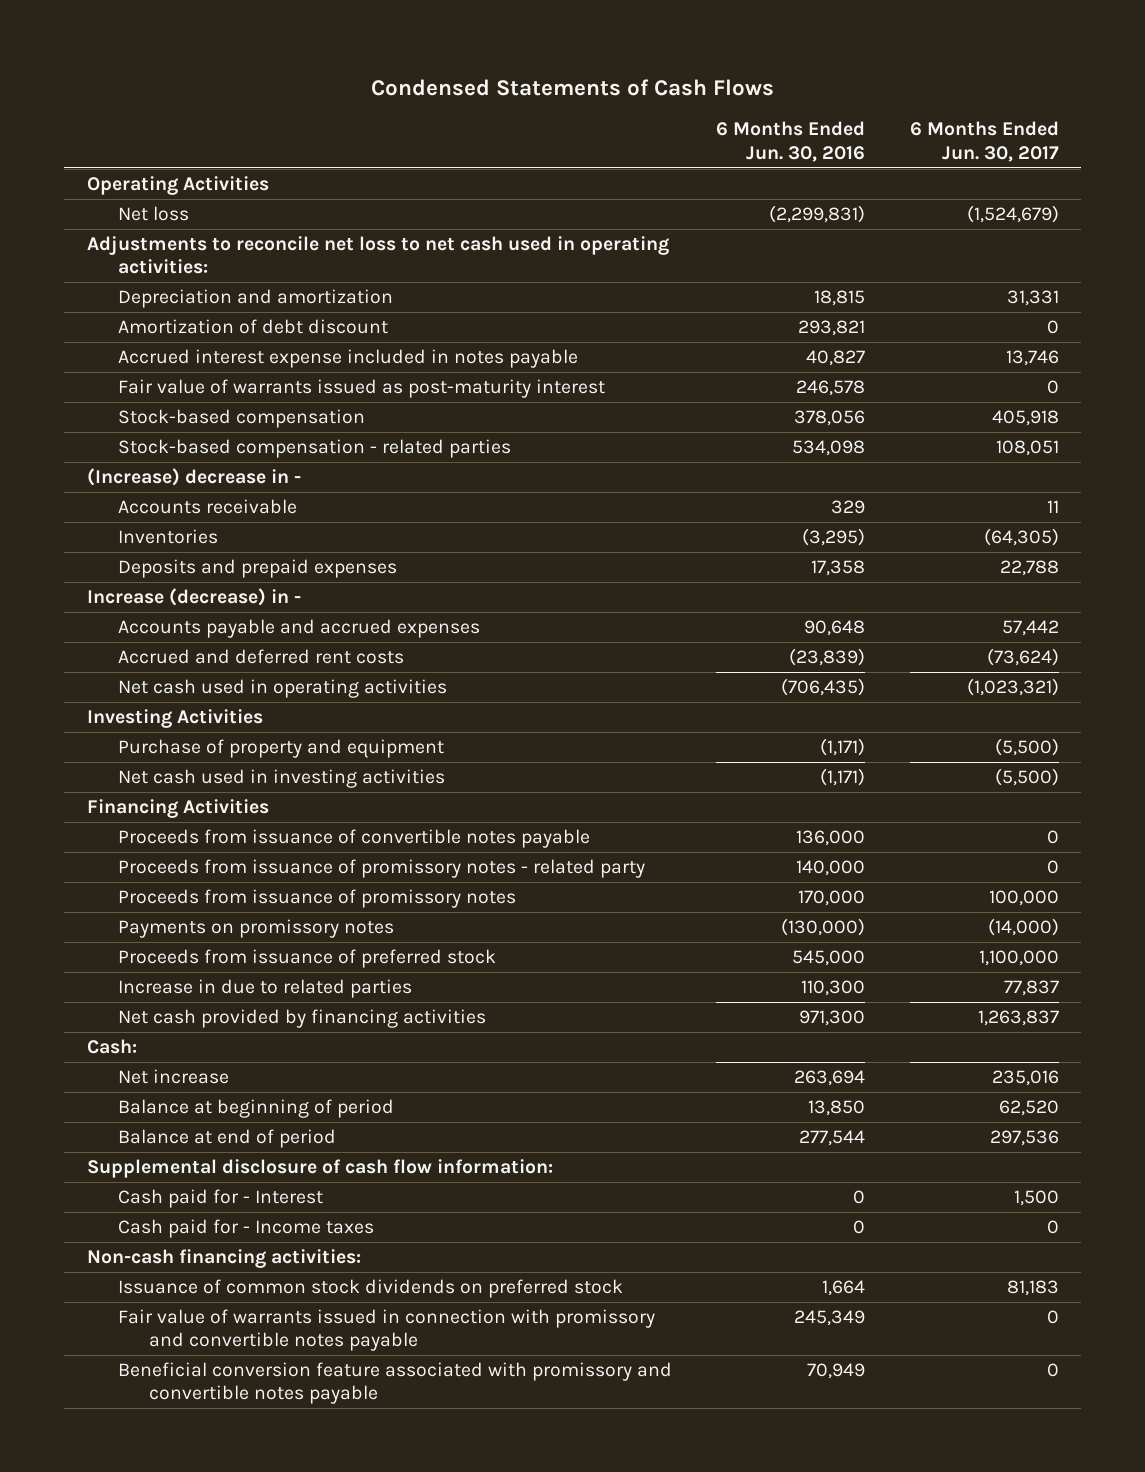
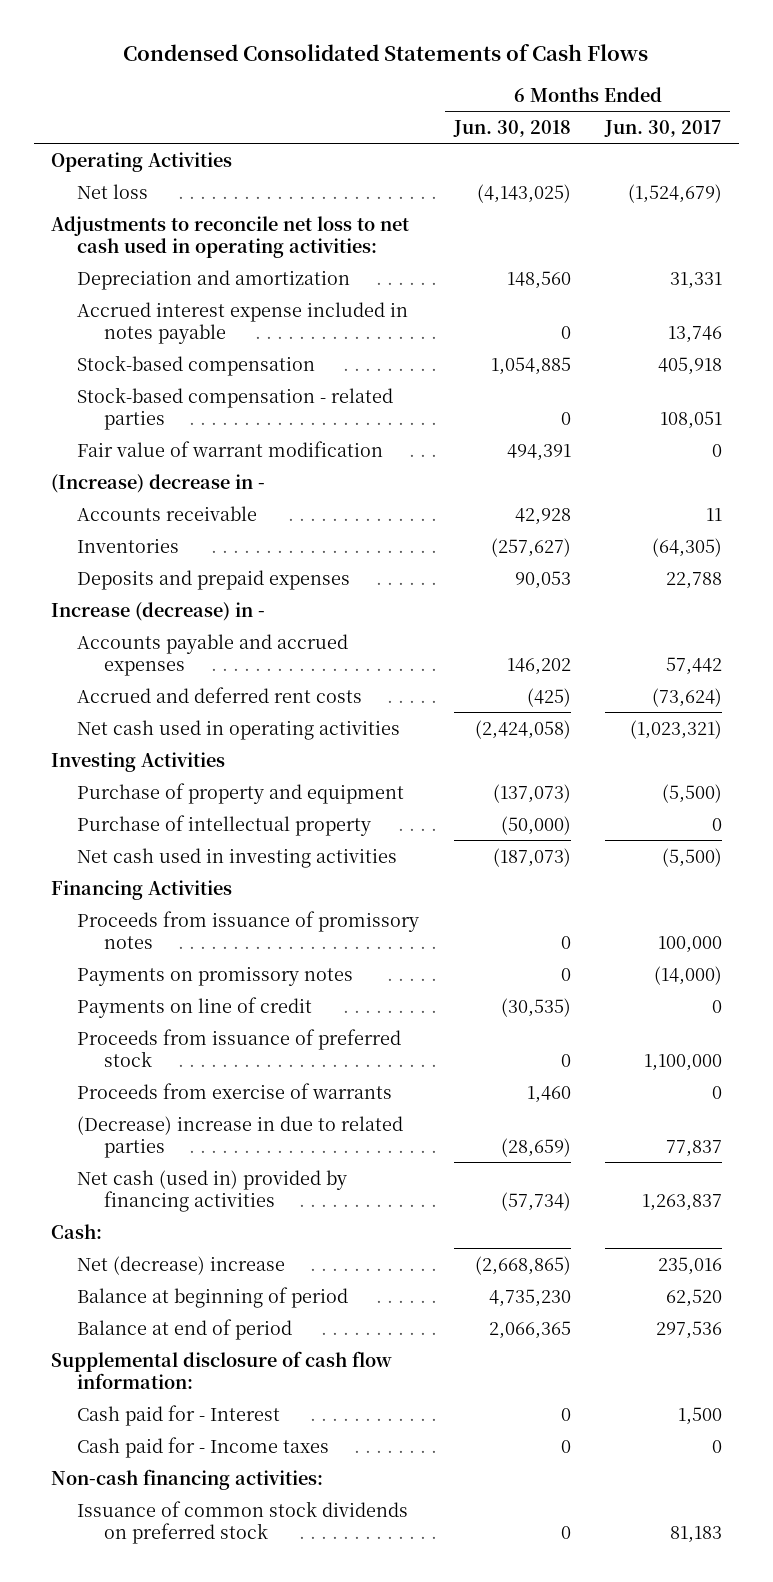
[370,78,774,96] Condensed Statements of Cash Flows -> [123,44,649,62] Condensed Consolidated Statements of Cash Flows
[716,121,866,162] 6 Months Ended Jun. 30, 2016 -> none
none -> [452,120,571,138] Jun. 30, 2018
[117,319,388,335] Amortization of debt discount -> none
[117,379,605,399] Fair value of warrants issued as post-maturity interest -> none
none -> [77,440,384,457] Fair value of warrant modification
none -> [77,814,372,836] Purchase of intellectual property
[117,829,590,849] Proceeds from issuance of convertible notes payable -> none
[117,859,645,879] Proceeds from issuance of promissory notes - related party -> none
none -> [77,996,313,1018] Payments on line of credit
none -> [77,1082,393,1099] Proceeds from exercise of warrants
[117,979,412,999] Increase in due to related parties -> [77,1115,404,1158] (Decrease) increase in due to related parties
[117,1009,486,1029] Net cash provided by financing activities -> [77,1169,348,1212] Net cash (used in) provided by financing activities
[117,1069,229,1085] Net increase -> [77,1255,286,1275] Net (decrease) increase
[117,1309,655,1352] Fair value of warrants issued in connection with promissory and convertible notes payable -> none
[117,1362,672,1405] Beneficial conversion feature associated with promissory and convertible notes payable -> none

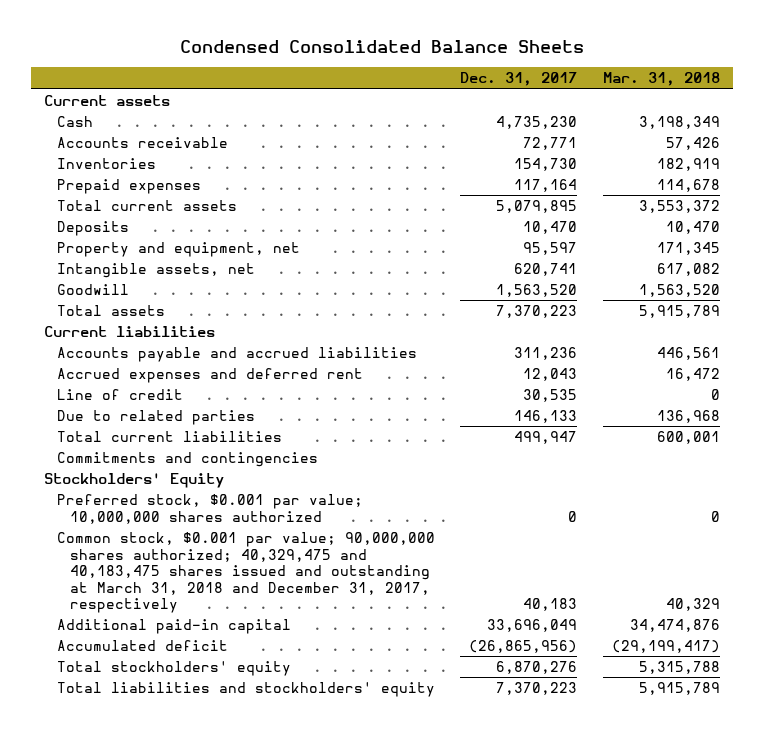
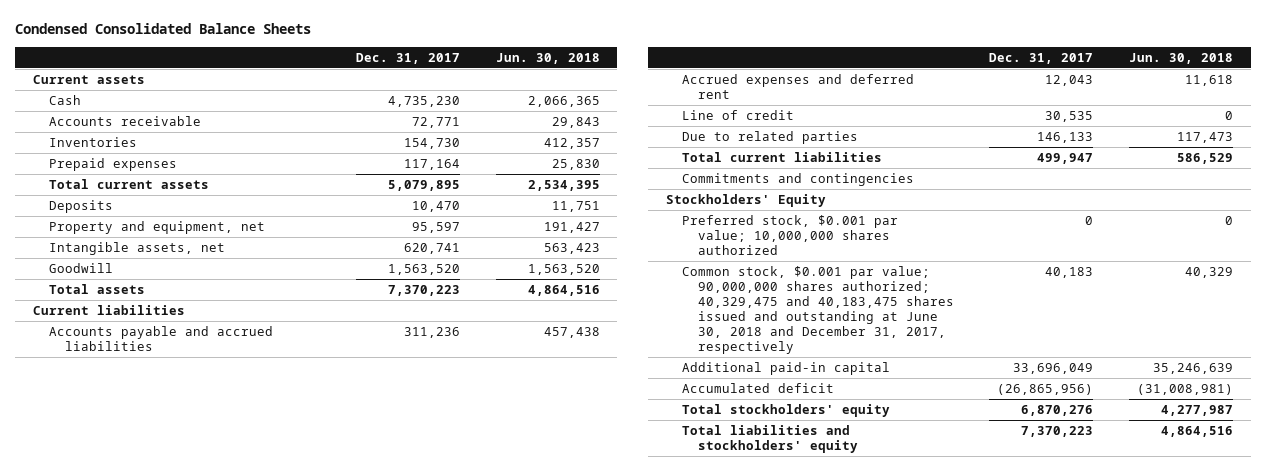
[602,72,720,87] Mar. 31, 2018 -> none
none -> [495,52,600,64] Jun. 30, 2018
[57,532,436,614] Common stock, $0.001 par value; 90,000,000 shares authorized; 40,329,475 and 40,183,475 shares issued and outstanding at March 31, 2018 and December 31, 2017, respectively -> [681,266,954,354] Common stock, $0.001 par value; 90,000,000 shares authorized; 40,329,475 and 40,183,475 shares issued and outstanding at June 30, 2018 and December 31, 2017, respectively

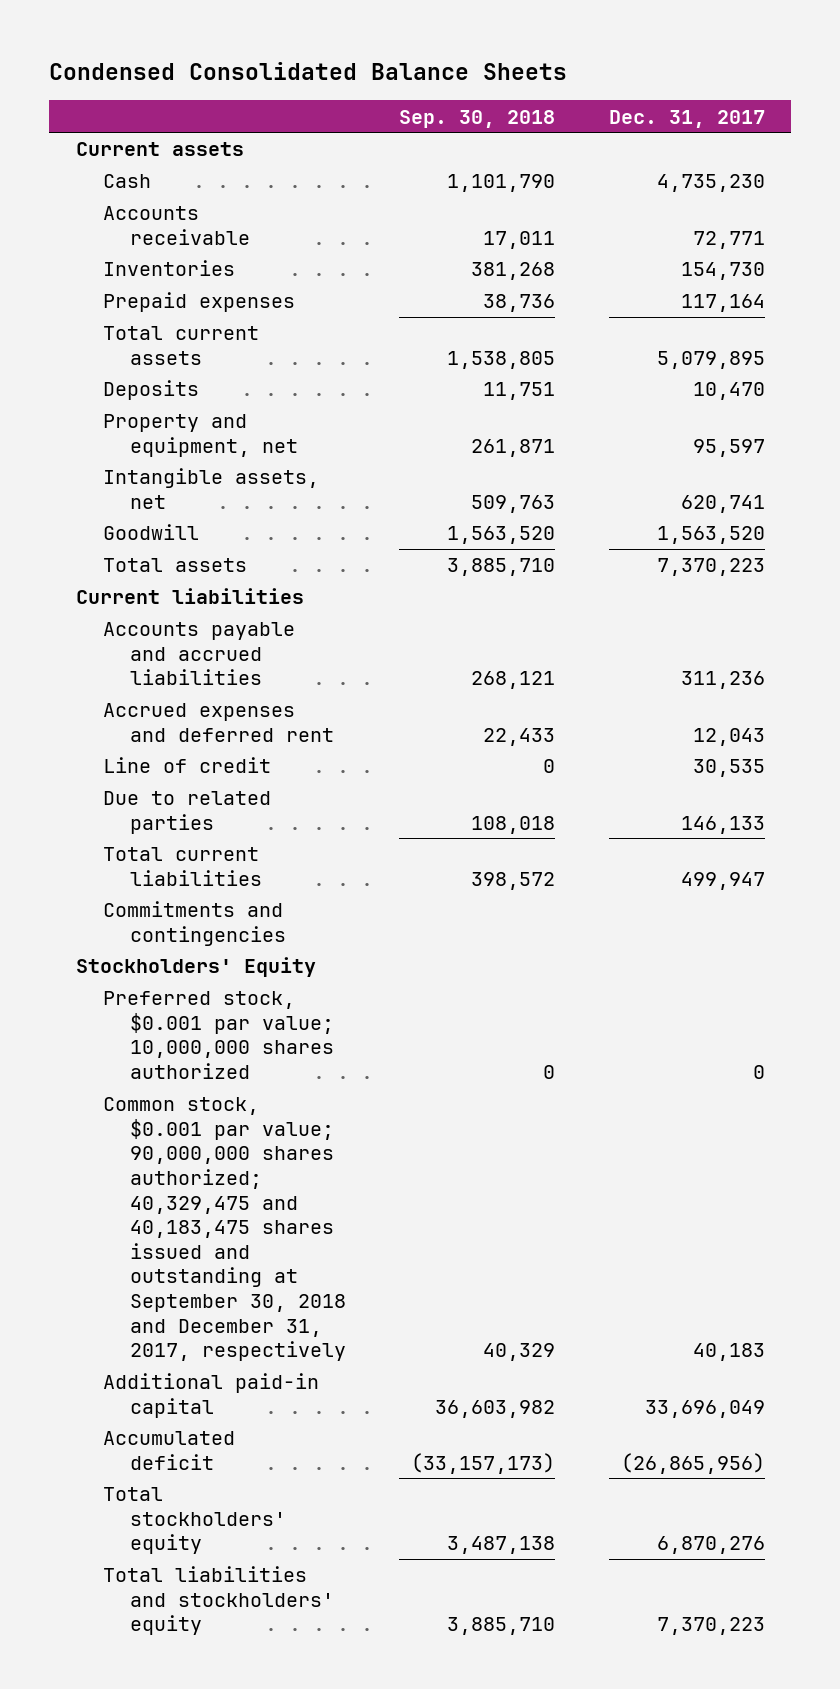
[495,52,600,64] Jun. 30, 2018 -> none
none -> [399,109,556,128] Sep. 30, 2018
[681,266,954,354] Common stock, $0.001 par value; 90,000,000 shares authorized; 40,329,475 and 40,183,475 shares issued and outstanding at June 30, 2018 and December 31, 2017, respectively -> [103,1097,347,1362] Common stock, $0.001 par value; 90,000,000 shares authorized; 40,329,475 and 40,183,475 shares issued and outstanding at September 30, 2018 and December 31, 2017, respectively

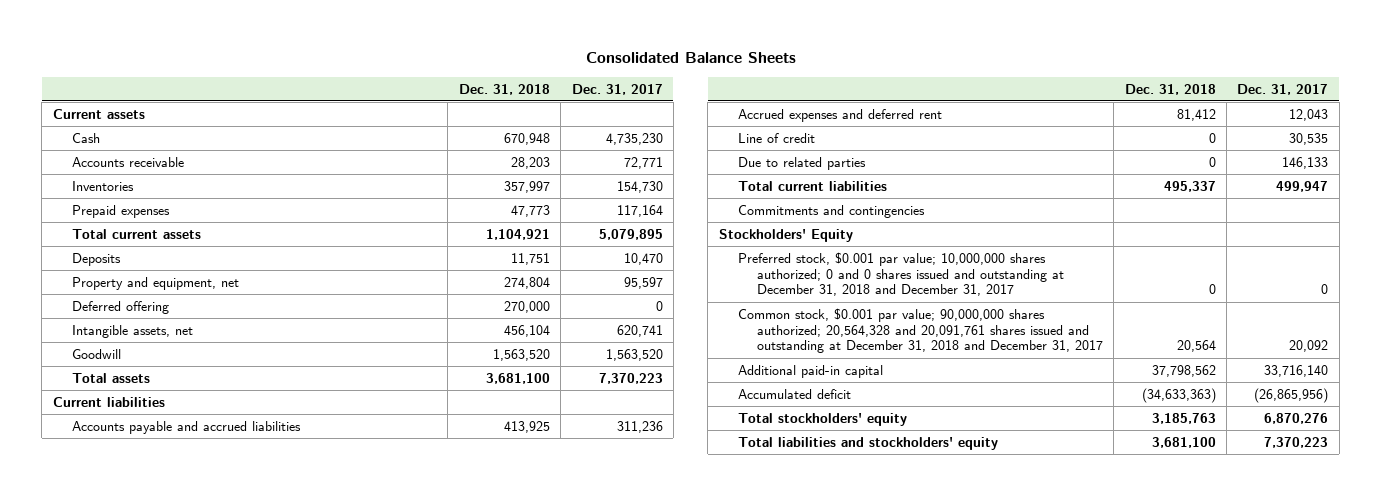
[49,62,568,81] Condensed Consolidated Balance Sheets -> [585,52,796,64] Consolidated Balance Sheets
[399,109,556,128] Sep. 30, 2018 -> none
none -> [458,83,550,95] Dec. 31, 2018
none -> [71,300,169,314] Deferred offering
[103,991,335,1080] Preferred stock, $0.001 par value; 10,000,000 shares authorized -> [737,251,1064,297] Preferred stock, $0.001 par value; 10,000,000 shares authorized; 0 and 0 shares issued and outstanding at December 31, 2018 and December 31, 2017
[103,1097,347,1362] Common stock, $0.001 par value; 90,000,000 shares authorized; 40,329,475 and 40,183,475 shares issued and outstanding at September 30, 2018 and December 31, 2017, respectively -> [737,307,1103,354] Common stock, $0.001 par value; 90,000,000 shares authorized; 20,564,328 and 20,091,761 shares issued and outstanding at December 31, 2018 and December 31, 2017
[692,1343,765,1362] 40,183 -> [1289,340,1329,353] 20,092
[644,1399,765,1418] 33,696,049 -> [1264,364,1329,377] 33,716,140

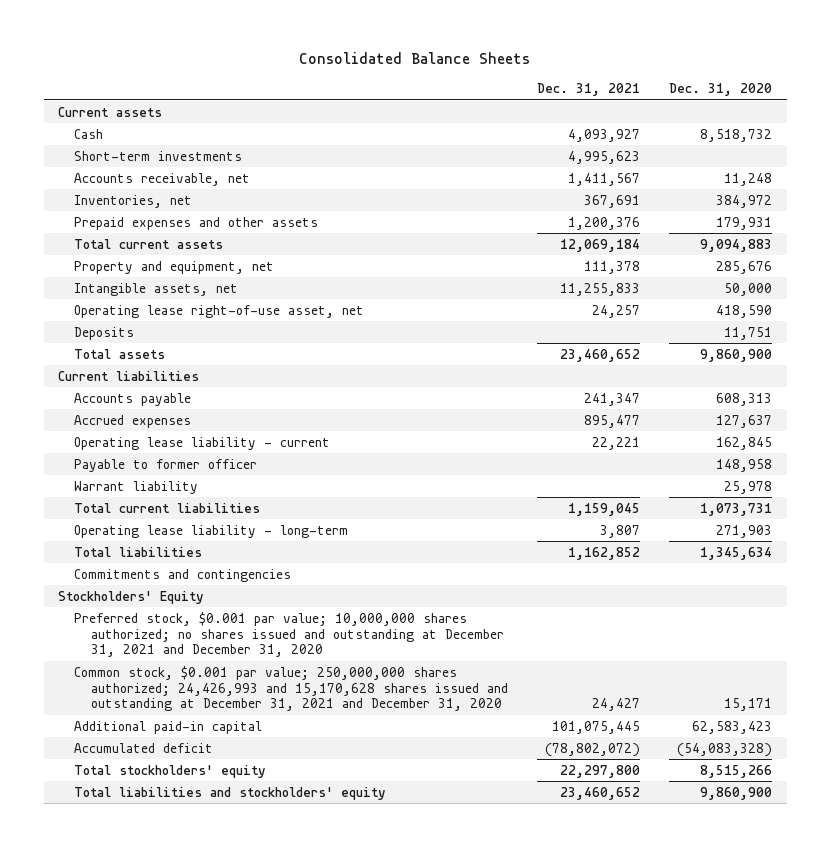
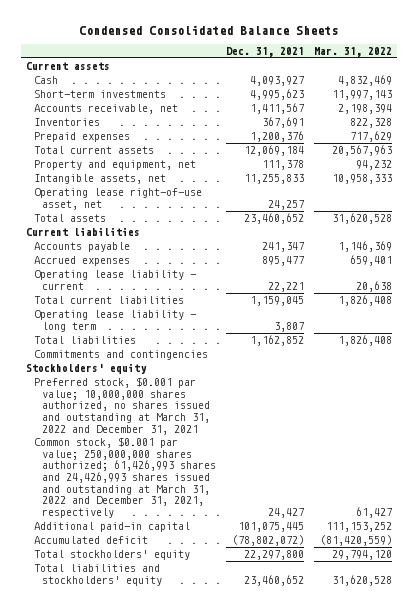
[299,52,531,65] Consolidated Balance Sheets -> [79,24,339,35] Condensed Consolidated Balance Sheets
[669,83,773,97] Dec. 31, 2020 -> none
none -> [314,47,393,58] Mar. 31, 2022
[74,194,193,208] Inventories, net -> [33,118,100,127] Inventories
[74,216,319,230] Prepaid expenses and other assets -> [33,132,130,143] Prepaid expenses
[74,326,135,340] Deposits -> none
[74,458,258,472] Payable to former officer -> none
[74,480,199,494] Warrant liability -> none
[74,524,349,538] Operating lease liability - long-term -> [33,310,196,332] Operating lease liability - long term
[58,590,205,604] Stockholders' Equity -> [25,363,147,375] Stockholders' equity
[74,611,504,658] Preferred stock, $0.001 par value; 10,000,000 shares authorized; no shares issued and outstanding at December 31, 2021 and December 31, 2020 -> [33,377,210,435] Preferred stock, $0.001 par value; 10,000,000 shares authorized, no shares issued and outstanding at March 31, 2022 and December 31, 2021
[74,665,508,712] Common stock, $0.001 par value; 250,000,000 shares authorized; 24,426,993 and 15,170,628 shares issued and outstanding at December 31, 2021 and December 31, 2020 -> [33,437,216,518] Common stock, $0.001 par value; 250,000,000 shares authorized; 61,426,993 shares and 24,426,993 shares issued and outstanding at March 31, 2022 and December 31, 2021, respectively

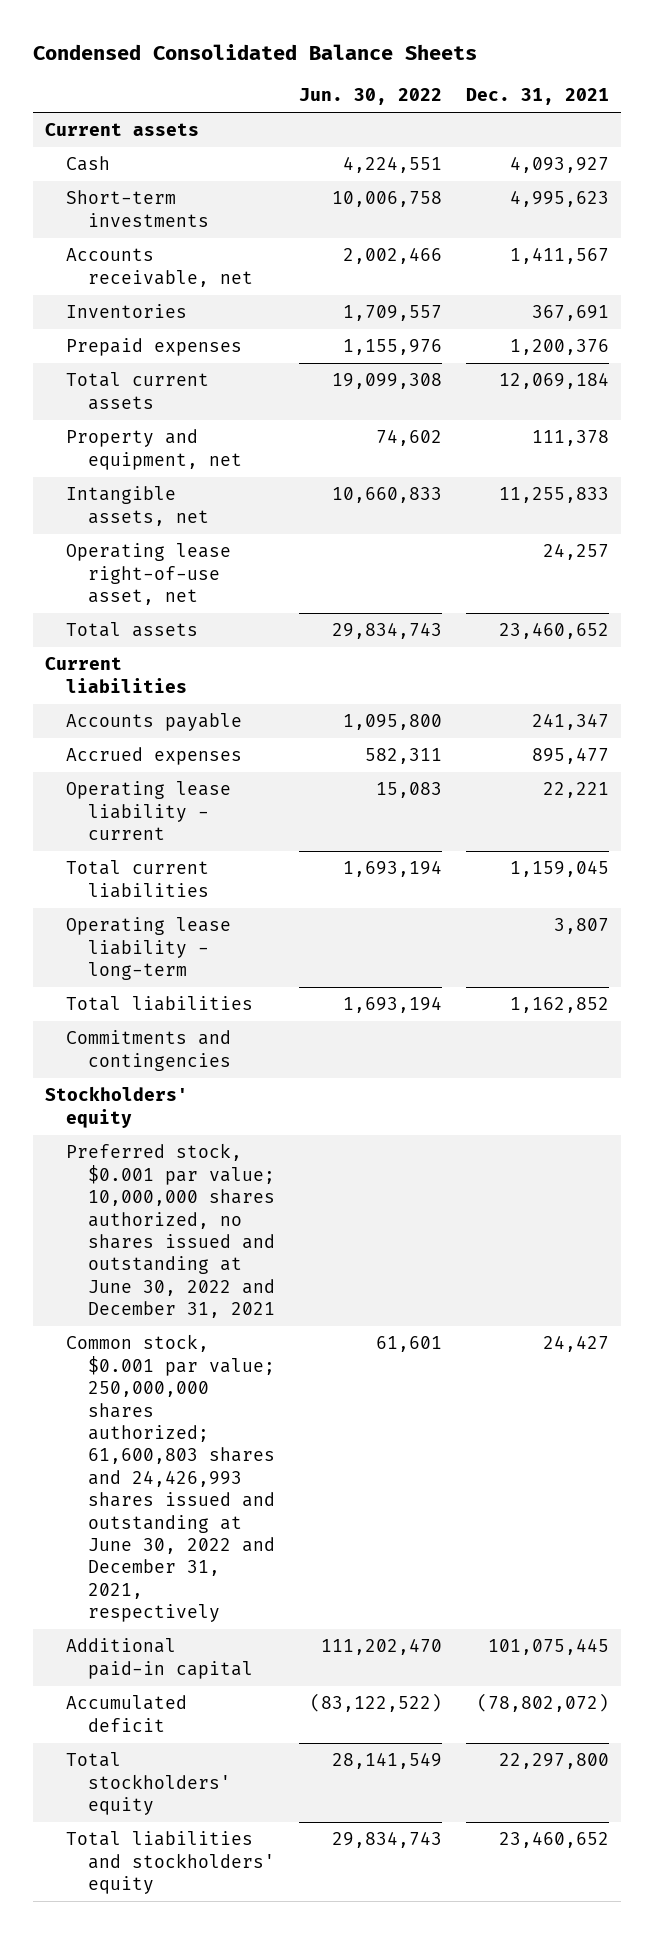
[314,47,393,58] Mar. 31, 2022 -> none
none -> [298,88,442,106] Jun. 30, 2022
[33,310,196,332] Operating lease liability - long term -> [66,917,232,981] Operating lease liability - long-term
[33,377,210,435] Preferred stock, $0.001 par value; 10,000,000 shares authorized, no shares issued and outstanding at March 31, 2022 and December 31, 2021 -> [66,1143,275,1319] Preferred stock, $0.001 par value; 10,000,000 shares authorized, no shares issued and outstanding at June 30, 2022 and December 31, 2021
[33,437,216,518] Common stock, $0.001 par value; 250,000,000 shares authorized; 61,426,993 shares and 24,426,993 shares issued and outstanding at March 31, 2022 and December 31, 2021, respectively -> [66,1334,275,1623] Common stock, $0.001 par value; 250,000,000 shares authorized; 61,600,803 shares and 24,426,993 shares issued and outstanding at June 30, 2022 and December 31, 2021, respectively

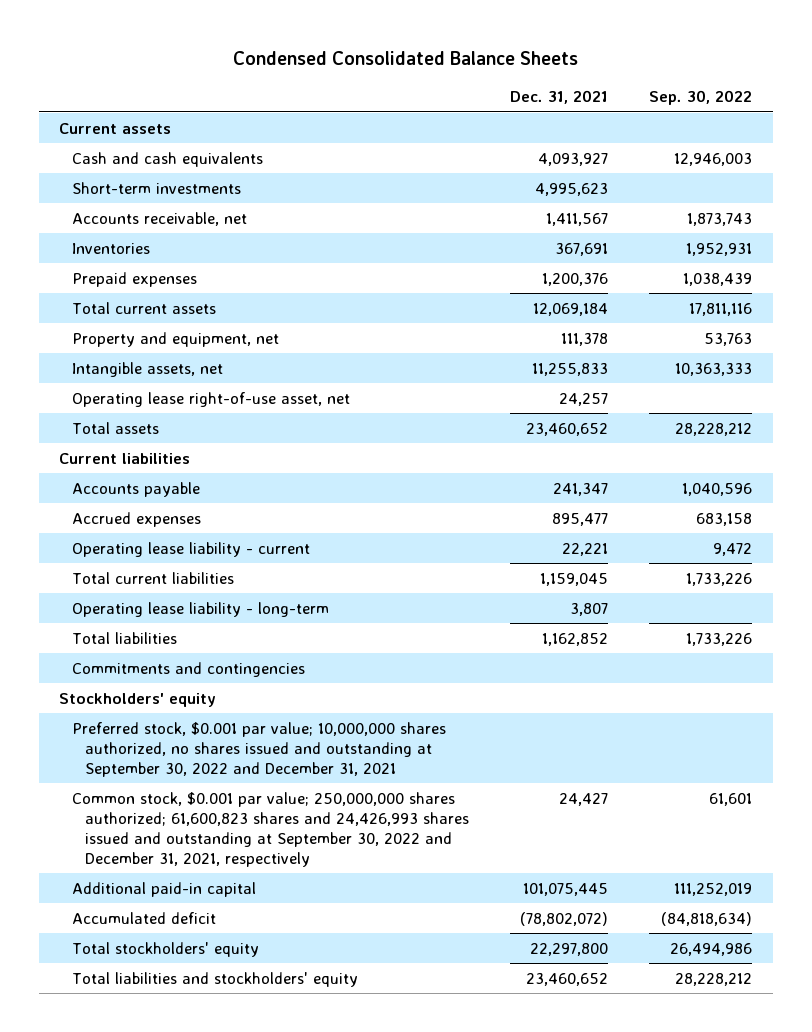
[298,88,442,106] Jun. 30, 2022 -> none
none -> [649,90,753,106] Sep. 30, 2022
[66,156,111,172] Cash -> [72,151,264,167] Cash and cash equivalents
[66,1143,275,1319] Preferred stock, $0.001 par value; 10,000,000 shares authorized, no shares issued and outstanding at June 30, 2022 and December 31, 2021 -> [72,721,447,777] Preferred stock, $0.001 par value; 10,000,000 shares authorized, no shares issued and outstanding at September 30, 2022 and December 31, 2021
[66,1334,275,1623] Common stock, $0.001 par value; 250,000,000 shares authorized; 61,600,803 shares and 24,426,993 shares issued and outstanding at June 30, 2022 and December 31, 2021, respectively -> [72,791,470,867] Common stock, $0.001 par value; 250,000,000 shares authorized; 61,600,823 shares and 24,426,993 shares issued and outstanding at September 30, 2022 and December 31, 2021, respectively

